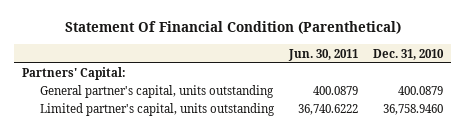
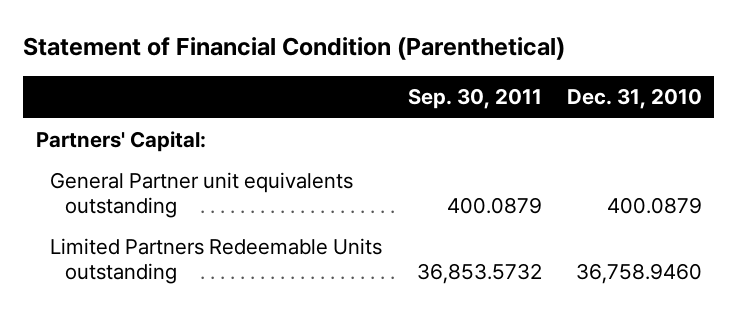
[64,21,401,35] Statement Of Financial Condition (Parenthetical) -> [23,37,566,61] Statement of Financial Condition (Parenthetical)
[287,48,358,61] Jun. 30, 2011 -> none
none -> [407,88,542,110] Sep. 30, 2011
[39,85,274,99] General partner's capital, units outstanding -> [50,172,354,219] General Partner unit equivalents outstanding
[39,103,275,117] Limited partner's capital, units outstanding -> [50,238,383,285] Limited Partners Redeemable Units outstanding

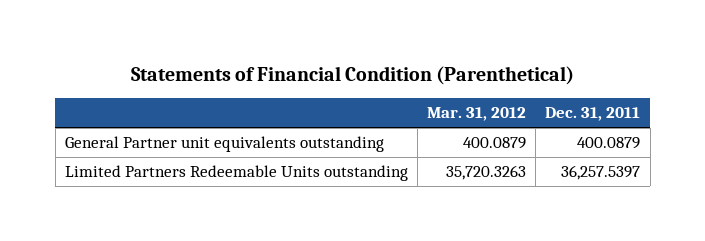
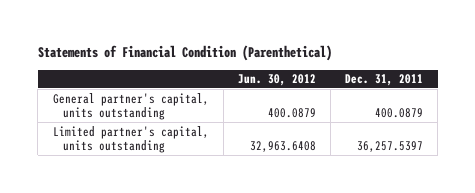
[427,107,527,122] Mar. 31, 2012 -> none
none -> [237,74,316,87] Jun. 30, 2012
[64,136,384,153] General Partner unit equivalents outstanding -> [52,92,209,120] General partner's capital, units outstanding
[64,165,408,182] Limited Partners Redeemable Units outstanding -> [52,125,209,153] Limited partner's capital, units outstanding

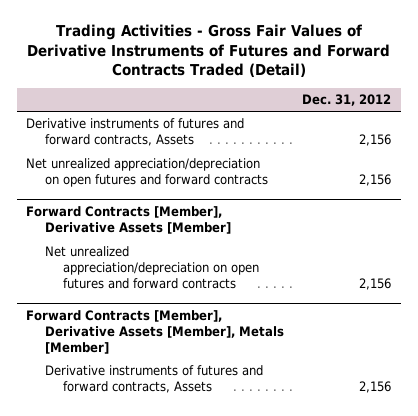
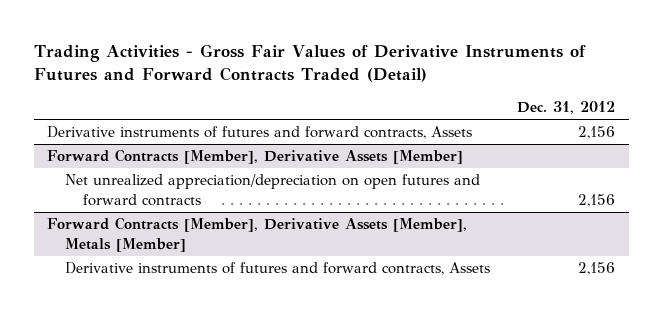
[26,158,268,188] Net unrealized appreciation/depreciation on open futures and forward contracts -> none

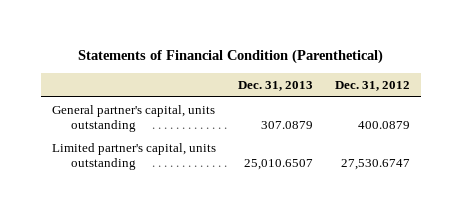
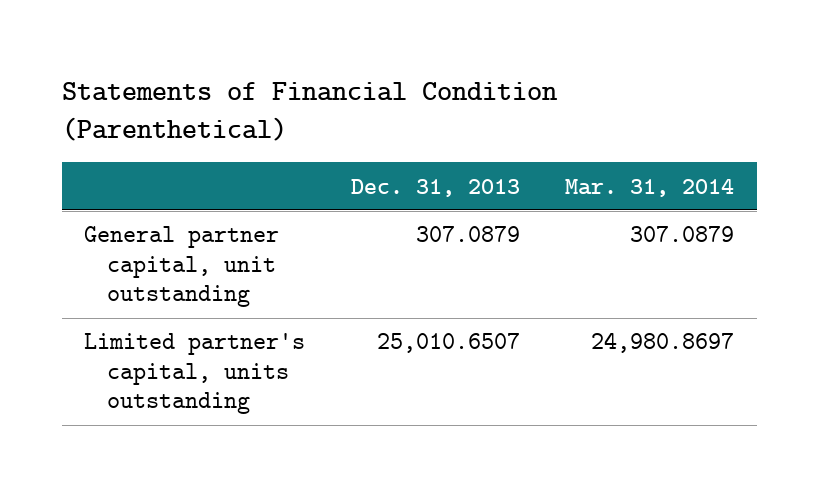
[334,81,410,92] Dec. 31, 2012 -> none
none -> [565,178,735,197] Mar. 31, 2014
[51,104,215,132] General partner's capital, units outstanding -> [84,226,280,308] General partner capital, unit outstanding

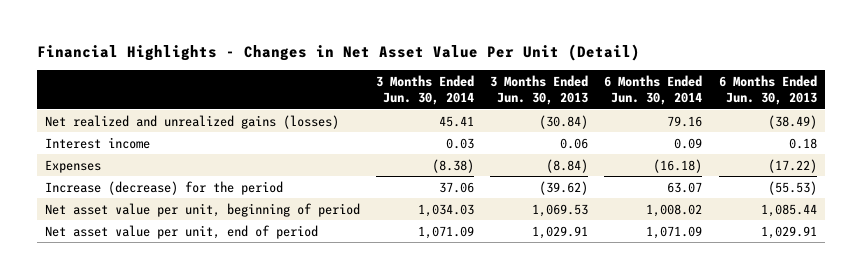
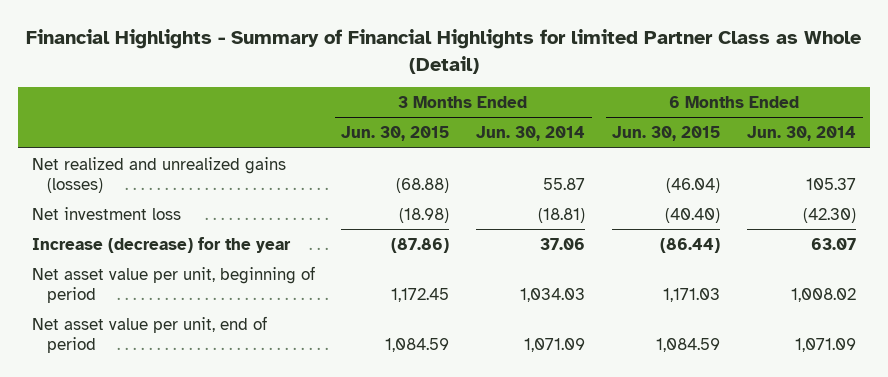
[36,43,640,61] Financial Highlights - Changes in Net Asset Value Per Unit (Detail) -> [25,29,861,74] Financial Highlights - Summary of Financial Highlights for limited Partner Class as Whole (Detail)
[490,74,589,105] 3 Months Ended Jun. 30, 2013 -> none
[718,74,817,105] 6 Months Ended Jun. 30, 2013 -> none
none -> [341,126,450,142] Jun. 30, 2015
none -> [612,126,721,142] Jun. 30, 2015
[44,136,150,149] Interest income -> none
[44,159,101,173] Expenses -> none
[439,115,475,127] 45.41 -> [543,177,586,190] 55.87
[667,115,703,127] 79.16 -> [806,177,857,190] 105.37
none -> [31,206,181,220] Net investment loss
[44,180,283,195] Increase (decrease) for the period -> [31,236,291,253] Increase (decrease) for the year

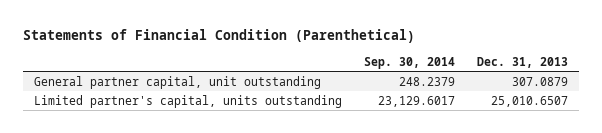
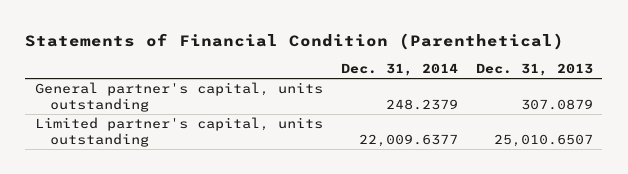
[363,56,455,69] Sep. 30, 2014 -> none
none -> [340,63,458,77] Dec. 31, 2014
[33,75,321,89] General partner capital, unit outstanding -> [34,82,323,112] General partner's capital, units outstanding

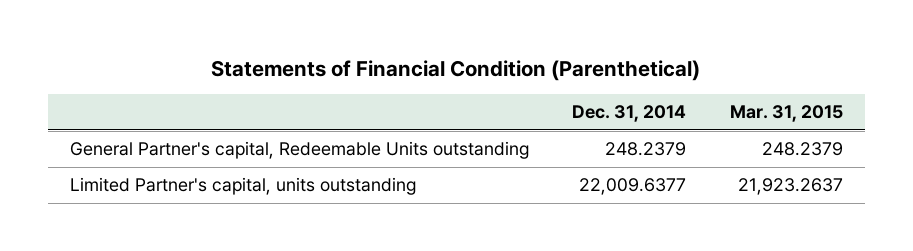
[476,63,594,77] Dec. 31, 2013 -> none
none -> [730,105,844,123] Mar. 31, 2015
[34,82,323,112] General partner's capital, units outstanding -> [69,141,529,160] General Partner's capital, Redeemable Units outstanding
[34,117,323,147] Limited partner's capital, units outstanding -> [69,177,416,196] Limited Partner's capital, units outstanding

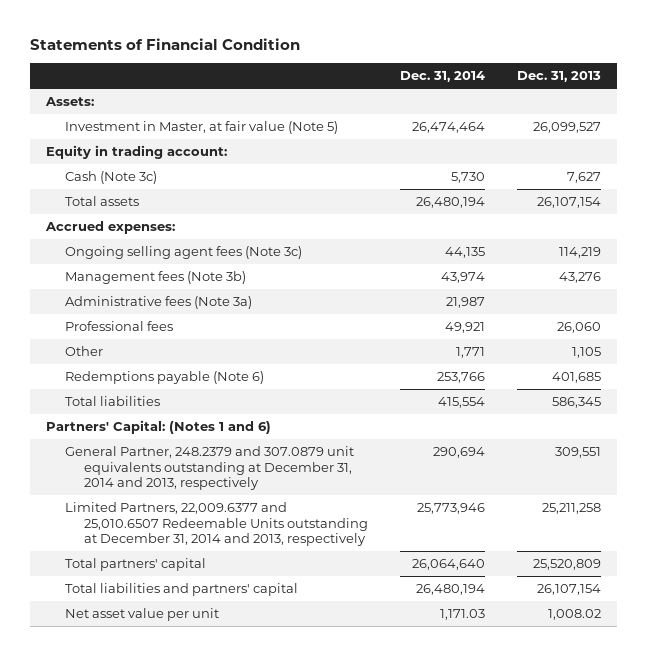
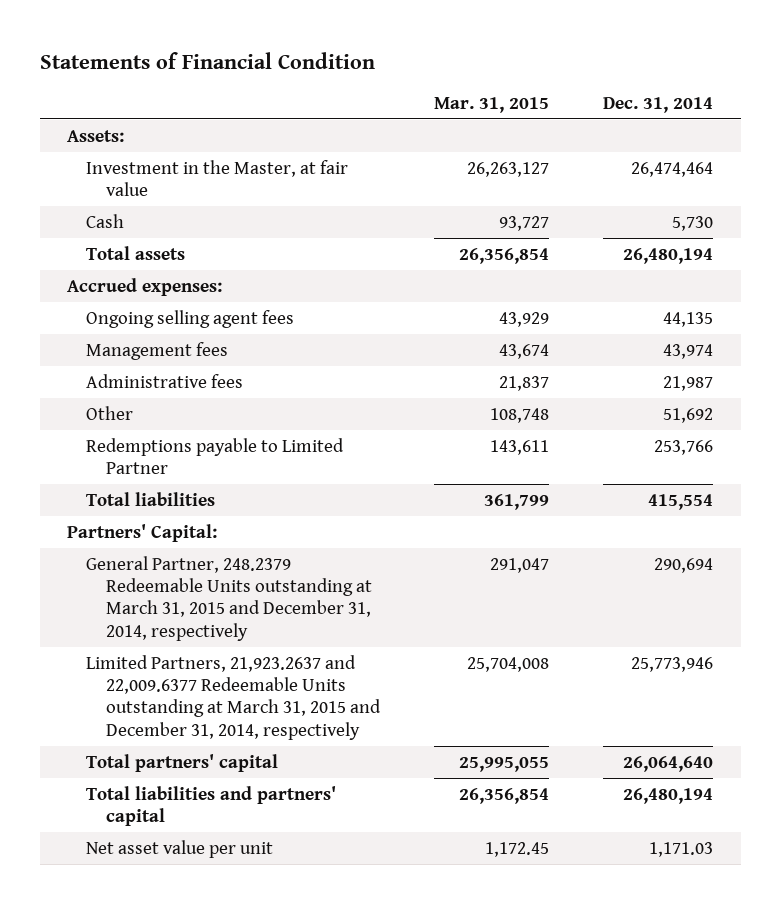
[516,71,601,83] Dec. 31, 2013 -> none
none -> [433,96,549,113] Mar. 31, 2015
[46,145,228,160] Equity in trading account: -> none
[64,121,338,135] Investment in Master, at fair value (Note 5) -> [86,159,349,196] Investment in the Master, at fair value
[64,171,157,185] Cash (Note 3c) -> [86,213,125,228] Cash
[64,321,173,332] Professional fees -> none
[64,246,302,260] Ongoing selling agent fees (Note 3c) -> [86,309,295,328] Ongoing selling agent fees
[64,271,246,285] Management fees (Note 3b) -> [86,341,229,360] Management fees
[64,296,252,310] Administrative fees (Note 3a) -> [86,373,244,388] Administrative fees
[455,347,485,359] 1,771 -> [663,407,714,423] 51,692
[64,371,264,385] Redemptions payable (Note 6) -> [86,437,345,474] Redemptions payable to Limited Partner
[46,420,272,435] Partners' Capital: (Notes 1 and 6) -> [67,523,218,542] Partners' Capital:
[64,446,354,491] General Partner, 248.2379 and 307.0879 unit equivalents outstanding at December 31, 2014 and 2013, respectively -> [86,555,372,641] General Partner, 248.2379 Redeemable Units outstanding at March 31, 2015 and December 31, 2014, respectively
[64,502,368,547] Limited Partners, 22,009.6377 and 25,010.6507 Redeemable Units outstanding at December 31, 2014 and 2013, respectively -> [86,654,381,740] Limited Partners, 21,923.2637 and 22,009.6377 Redeemable Units outstanding at March 31, 2015 and December 31, 2014, respectively

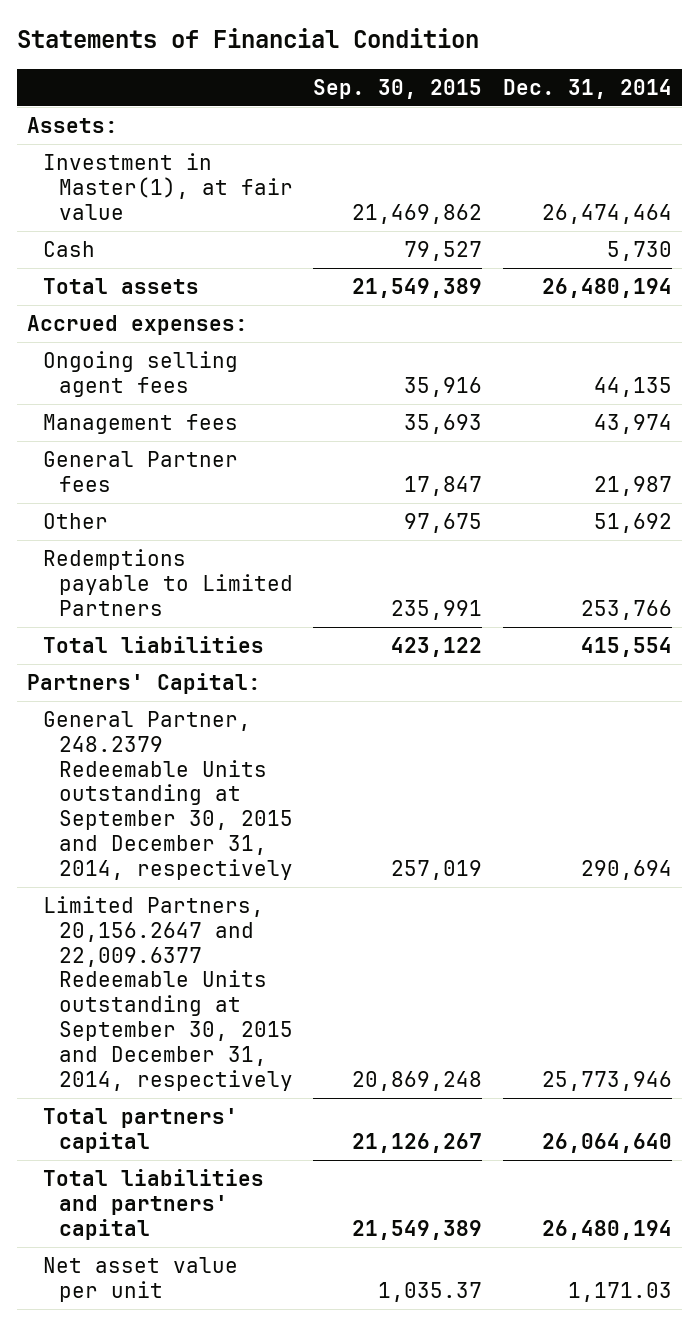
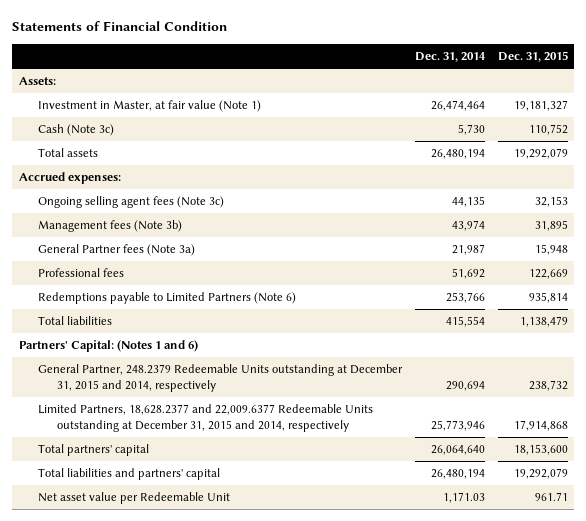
[313,78,483,99] Sep. 30, 2015 -> none
none -> [497,50,568,62] Dec. 31, 2015
[43,152,293,220] Investment in Master(1), at fair value -> [37,100,261,113] Investment in Master, at fair value (Note 1)
[43,240,96,257] Cash -> [37,124,114,137] Cash (Note 3c)
[43,350,239,397] Ongoing selling agent fees -> [37,196,224,209] Ongoing selling agent fees (Note 3c)
[43,413,239,434] Management fees -> [37,220,182,233] Management fees (Note 3b)
[43,450,239,492] General Partner fees -> [37,244,195,257] General Partner fees (Note 3a)
[43,512,109,529] Other -> [37,268,124,278] Professional fees
[43,548,293,616] Redemptions payable to Limited Partners -> [37,292,296,305] Redemptions payable to Limited Partners (Note 6)
[27,672,262,694] Partners' Capital: -> [18,340,198,353] Partners' Capital: (Notes 1 and 6)
[43,710,293,881] General Partner, 248.2379 Redeemable Units outstanding at September 30, 2015 and December 31, 2014, respectively -> [37,364,403,392] General Partner, 248.2379 Redeemable Units outstanding at December 31, 2015 and 2014, respectively
[43,895,293,1091] Limited Partners, 20,156.2647 and 22,009.6377 Redeemable Units outstanding at September 30, 2015 and December 31, 2014, respectively -> [37,404,373,432] Limited Partners, 18,628.2377 and 22,009.6377 Redeemable Units outstanding at December 31, 2015 and 2014, respectively
[43,1256,239,1302] Net asset value per unit -> [37,492,230,505] Net asset value per Redeemable Unit

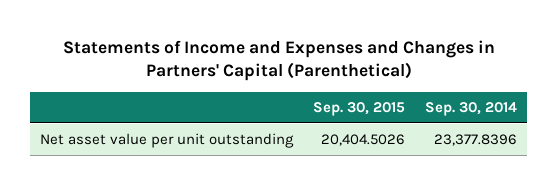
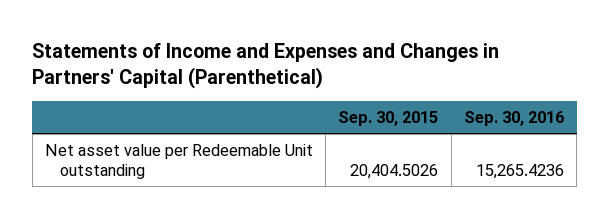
[425,101,518,116] Sep. 30, 2014 -> none
none -> [463,111,564,127] Sep. 30, 2016
[39,133,294,149] Net asset value per unit outstanding -> [45,144,314,179] Net asset value per Redeemable Unit outstanding

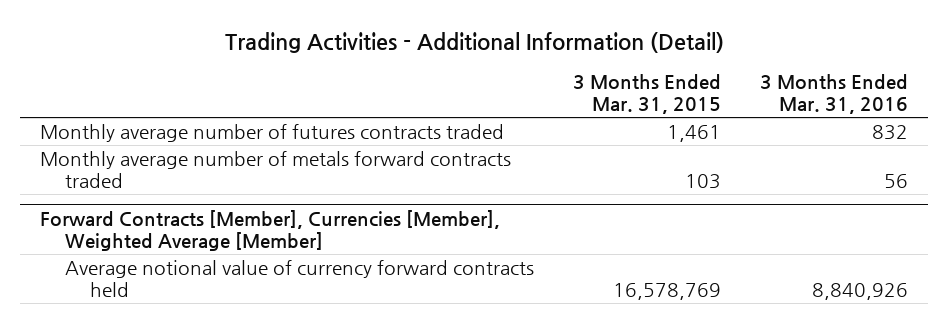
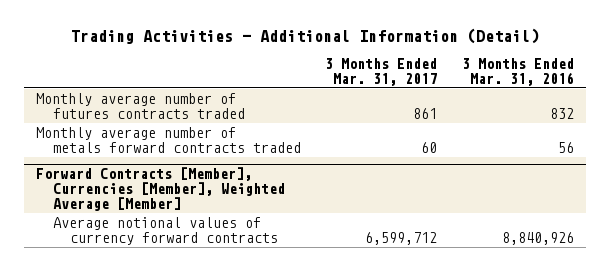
[572,74,721,115] 3 Months Ended Mar. 31, 2015 -> none
none -> [325,57,438,86] 3 Months Ended Mar. 31, 2017
[64,260,534,298] Average notional value of currency forward contracts held -> [52,216,278,245] Average notional values of currency forward contracts

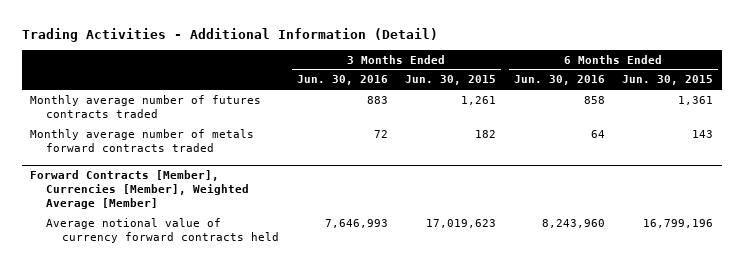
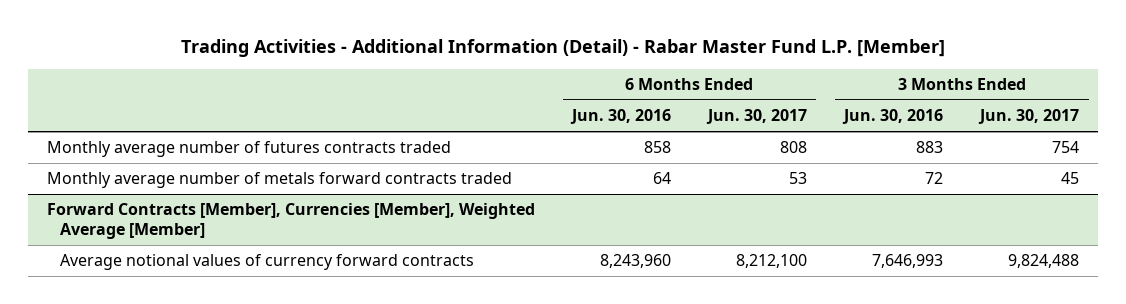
[21,27,438,42] Trading Activities - Additional Information (Detail) -> [180,38,945,57] Trading Activities - Additional Information (Detail) - Rabar Master Fund L.P. [Member]
[405,75,497,86] Jun. 30, 2015 -> none
[622,75,714,86] Jun. 30, 2015 -> none
none -> [705,109,807,125] Jun. 30, 2017
none -> [978,109,1080,125] Jun. 30, 2017
[46,217,280,243] Average notional value of currency forward contracts held -> [59,254,474,271] Average notional values of currency forward contracts

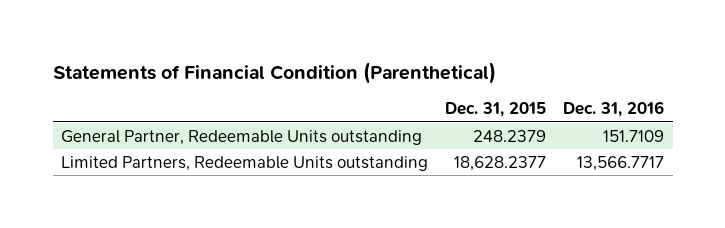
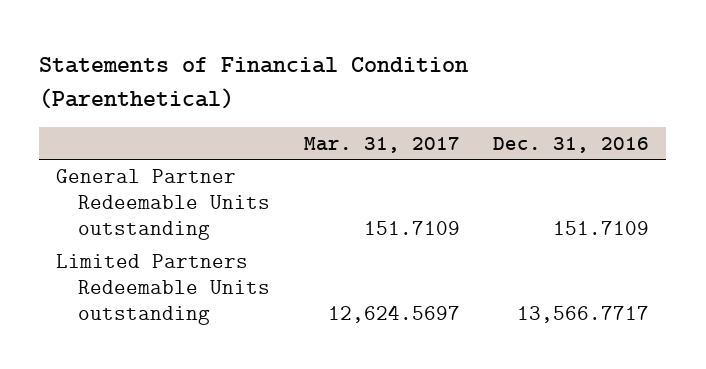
[445,102,547,118] Dec. 31, 2015 -> none
none -> [303,136,460,153] Mar. 31, 2017
[61,129,423,145] General Partner, Redeemable Units outstanding -> [56,168,270,241] General Partner Redeemable Units outstanding
[61,155,429,171] Limited Partners, Redeemable Units outstanding -> [56,253,270,326] Limited Partners Redeemable Units outstanding

